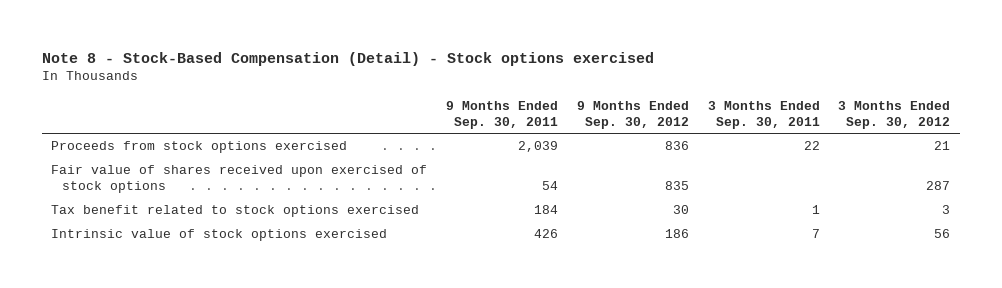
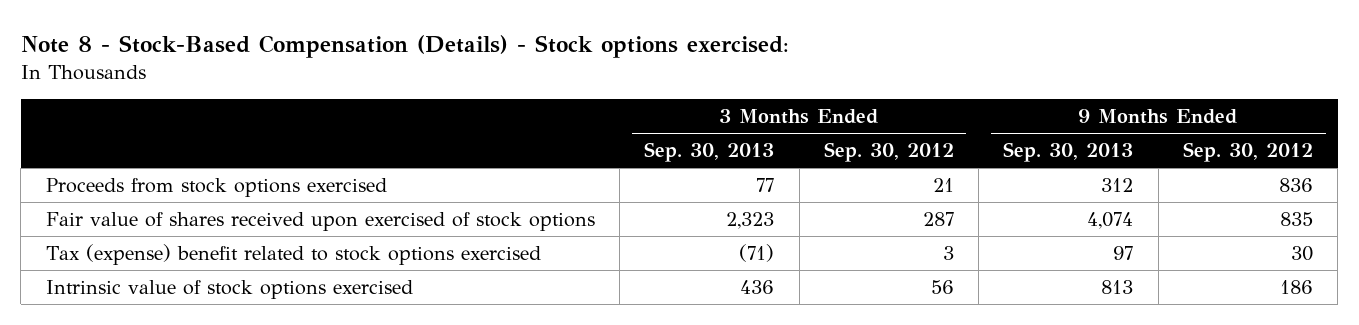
[42,51,655,66] Note 8 - Stock-Based Compensation (Detail) - Stock options exercised -> [20,34,789,58] Note 8 - Stock-Based Compensation (Details) - Stock options exercised:
[446,100,559,129] 9 Months Ended Sep. 30, 2011 -> none
[707,100,820,129] 3 Months Ended Sep. 30, 2011 -> none
none -> [644,142,775,163] Sep. 30, 2013
none -> [1003,142,1134,163] Sep. 30, 2013
[51,205,420,218] Tax benefit related to stock options exercised -> [45,243,541,265] Tax (expense) benefit related to stock options exercised

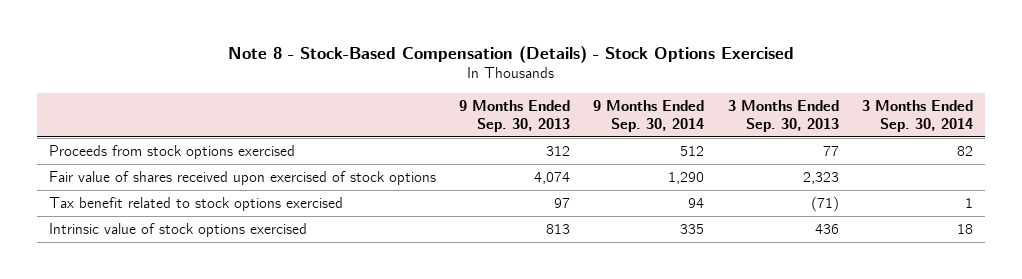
[20,34,789,58] Note 8 - Stock-Based Compensation (Details) - Stock options exercised: -> [227,46,794,64] Note 8 - Stock-Based Compensation (Details) - Stock Options Exercised
[823,142,954,163] Sep. 30, 2012 -> none
[1183,142,1314,163] Sep. 30, 2012 -> none
none -> [593,99,705,132] 9 Months Ended Sep. 30, 2014
none -> [862,99,974,132] 3 Months Ended Sep. 30, 2014
[45,243,541,265] Tax (expense) benefit related to stock options exercised -> [48,196,343,211] Tax benefit related to stock options exercised

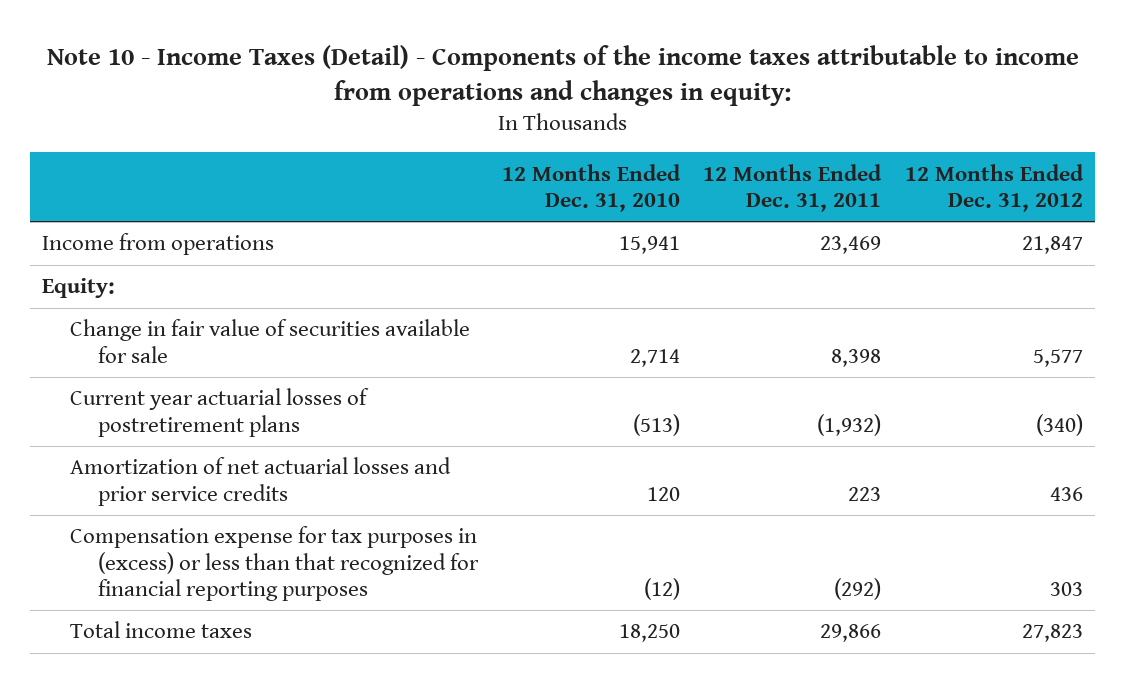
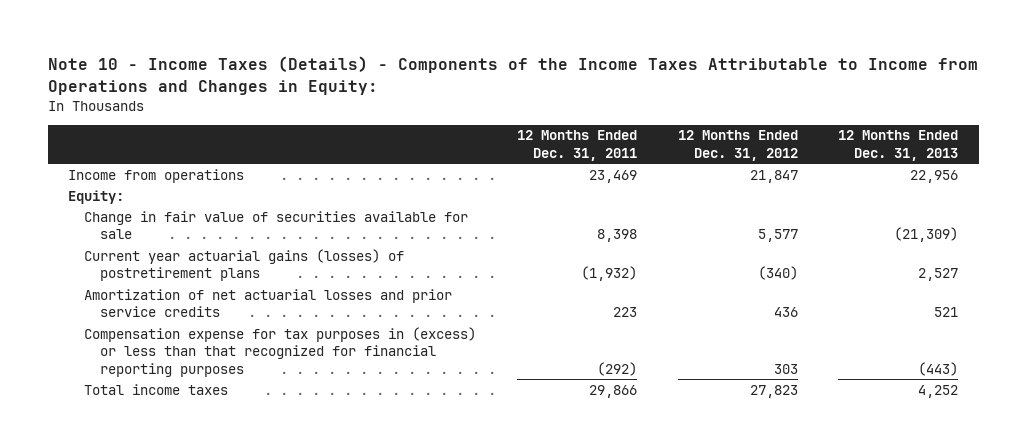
[46,44,1079,106] Note 10 - Income Taxes (Detail) - Components of the income taxes attributable to income from operations and changes in equity: -> [47,55,978,95] Note 10 - Income Taxes (Details) - Components of the Income Taxes Attributable to Income from Operations and Changes in Equity:
[501,163,681,212] 12 Months Ended Dec. 31, 2010 -> none
none -> [838,130,959,161] 12 Months Ended Dec. 31, 2013
[69,388,369,437] Current year actuarial losses of postretirement plans -> [84,248,405,282] Current year actuarial gains (losses) of postretirement plans

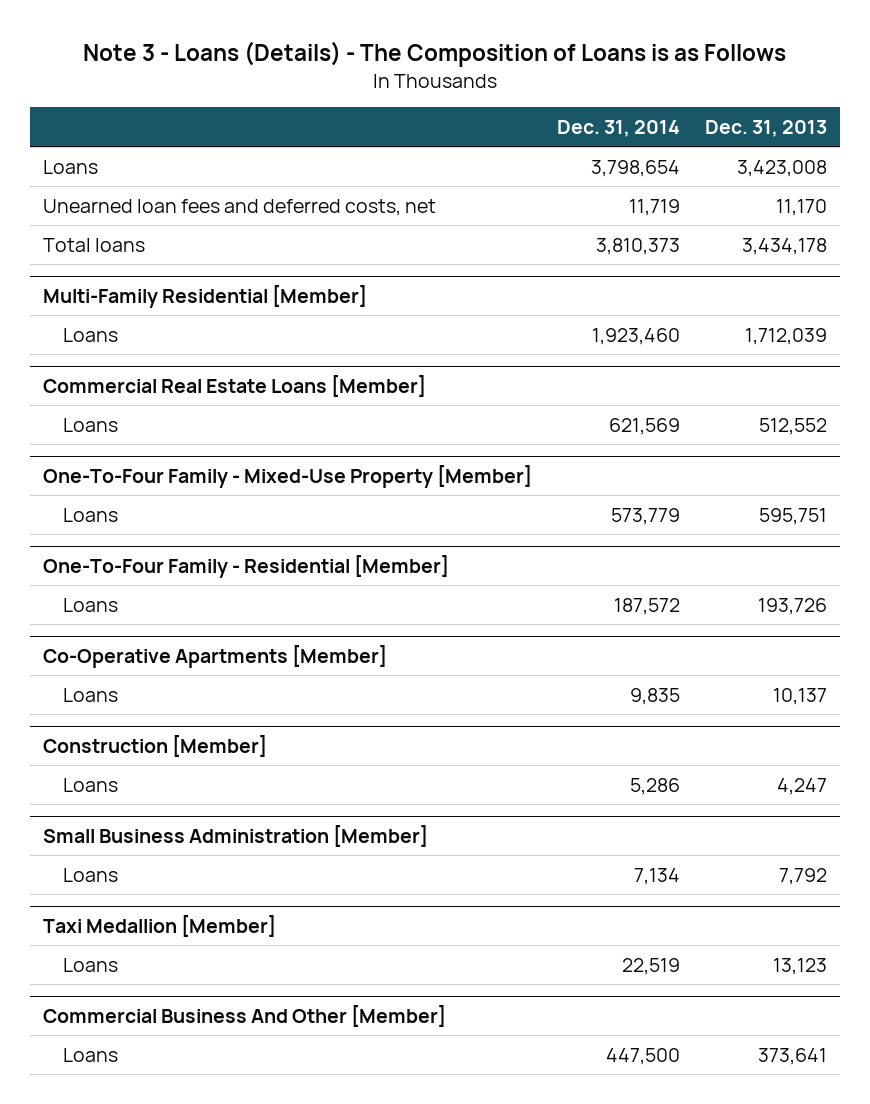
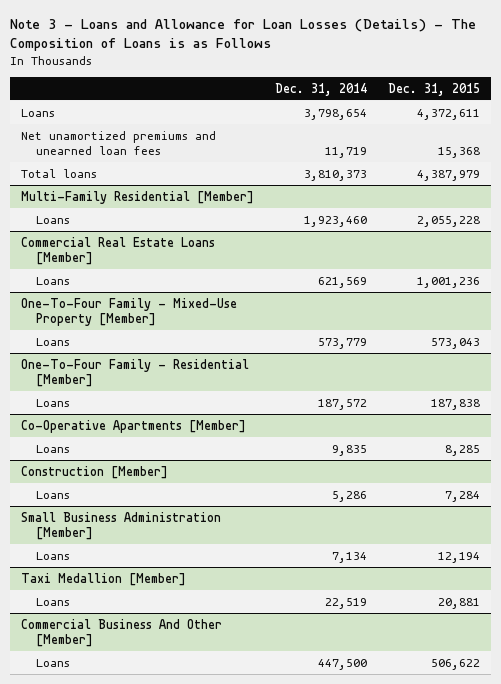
[83,41,787,68] Note 3 - Loans (Details) - The Composition of Loans is as Follows -> [9,18,476,52] Note 3 - Loans and Allowance for Loan Losses (Details) - The Composition of Loans is as Follows
[705,119,828,137] Dec. 31, 2013 -> none
none -> [388,82,481,96] Dec. 31, 2015
[42,198,436,216] Unearned loan fees and deferred costs, net -> [20,130,216,155] Net unamortized premiums and unearned loan fees

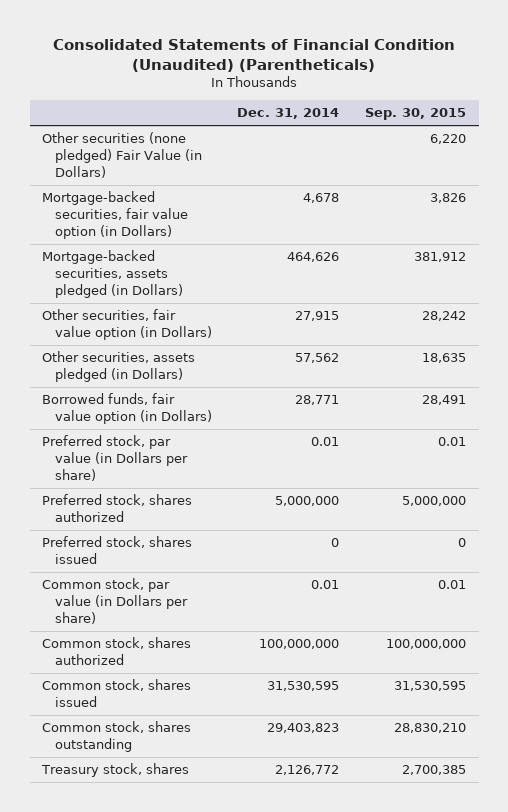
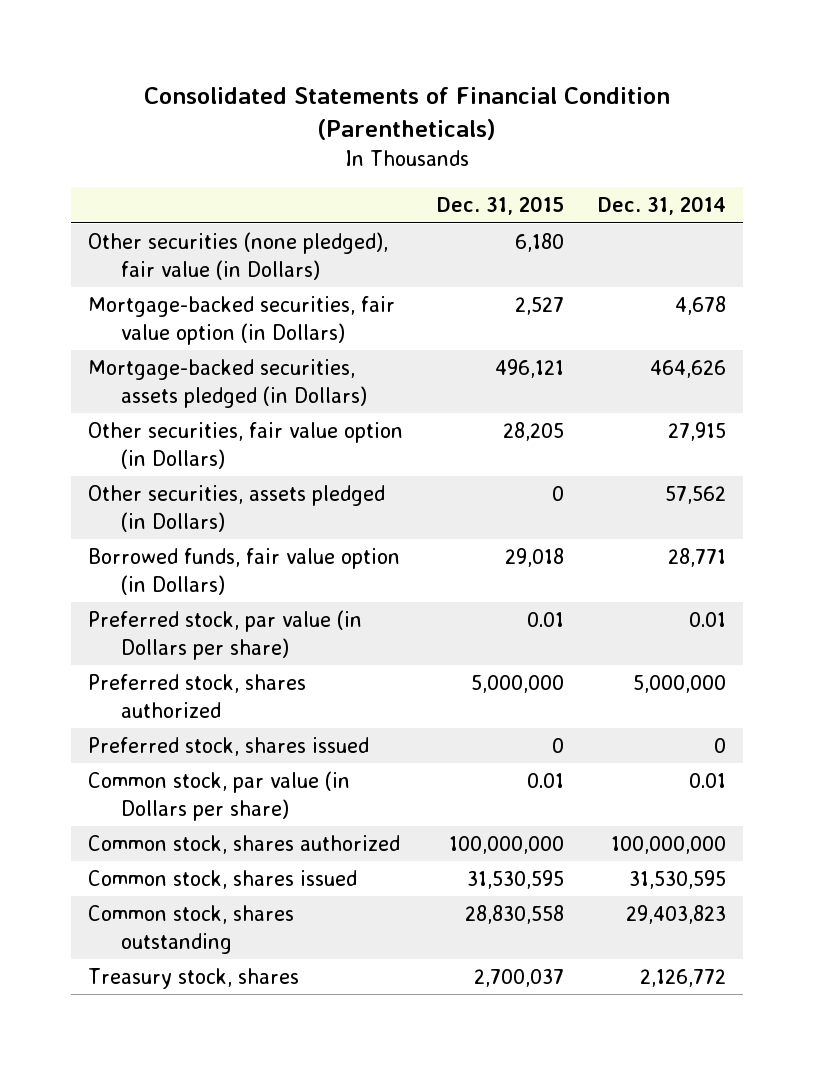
[53,38,456,72] Consolidated Statements of Financial Condition (Unaudited) (Parentheticals) -> [144,86,671,141] Consolidated Statements of Financial Condition (Parentheticals)
[364,108,466,121] Sep. 30, 2015 -> none
none -> [437,196,565,216] Dec. 31, 2015
[42,132,202,178] Other securities (none pledged) Fair Value (in Dollars) -> [87,231,388,280] Other securities (none pledged), fair value (in Dollars)

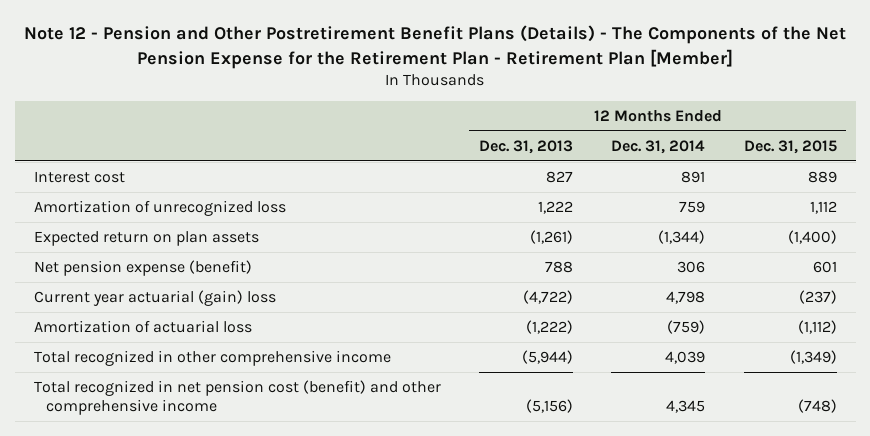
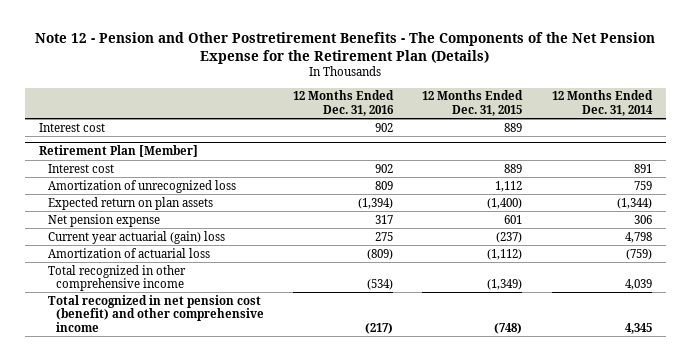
[24,25,847,69] Note 12 - Pension and Other Postretirement Benefit Plans (Details) - The Components of the Net Pension Expense for the Retirement Plan - Retirement Plan [Member] -> [35,31,656,64] Note 12 - Pension and Other Postretirement Benefits - The Components of the Net Pension Expense for the Retirement Plan (Details)
[479,139,574,154] Dec. 31, 2013 -> none
none -> [293,90,395,116] 12 Months Ended Dec. 31, 2016
none -> [39,122,106,132] Interest cost
none -> [39,145,199,158] Retirement Plan [Member]
[33,259,252,276] Net pension expense (benefit) -> [47,213,160,227] Net pension expense

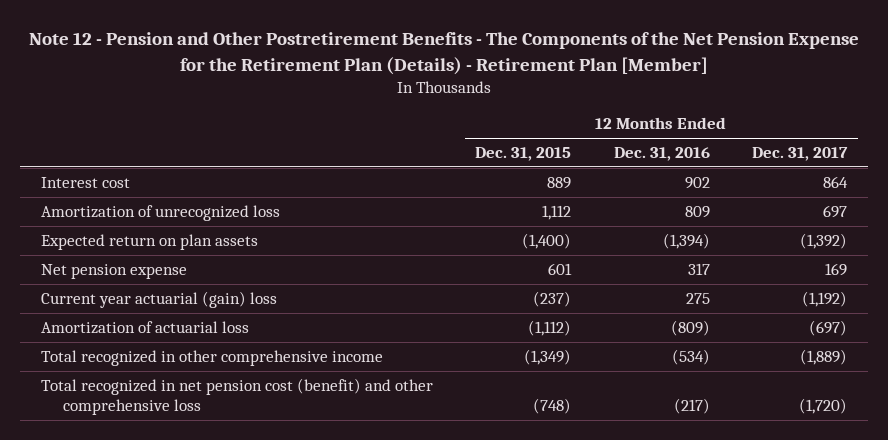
[35,31,656,64] Note 12 - Pension and Other Postretirement Benefits - The Components of the Net Pension Expense for the Retirement Plan (Details) -> [29,32,860,75] Note 12 - Pension and Other Postretirement Benefits - The Components of the Net Pension Expense for the Retirement Plan (Details) - Retirement Plan [Member]
[551,90,653,116] 12 Months Ended Dec. 31, 2014 -> none
none -> [752,146,849,161] Dec. 31, 2017
[39,145,199,158] Retirement Plan [Member] -> none
[47,163,114,173] Interest cost -> none
[47,294,264,332] Total recognized in net pension cost (benefit) and other comprehensive income -> [40,377,433,416] Total recognized in net pension cost (benefit) and other comprehensive loss

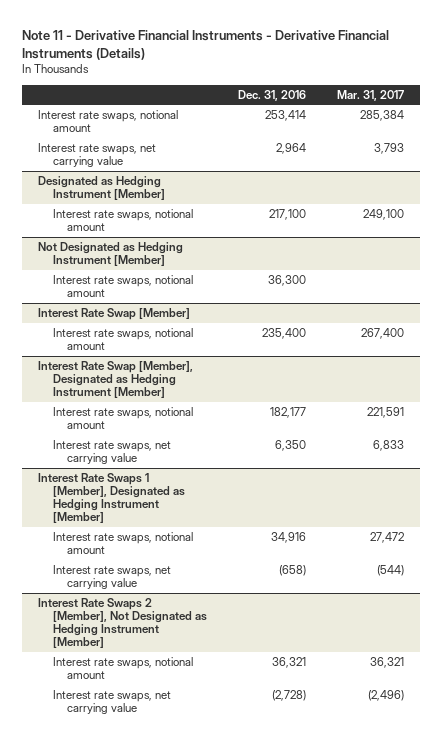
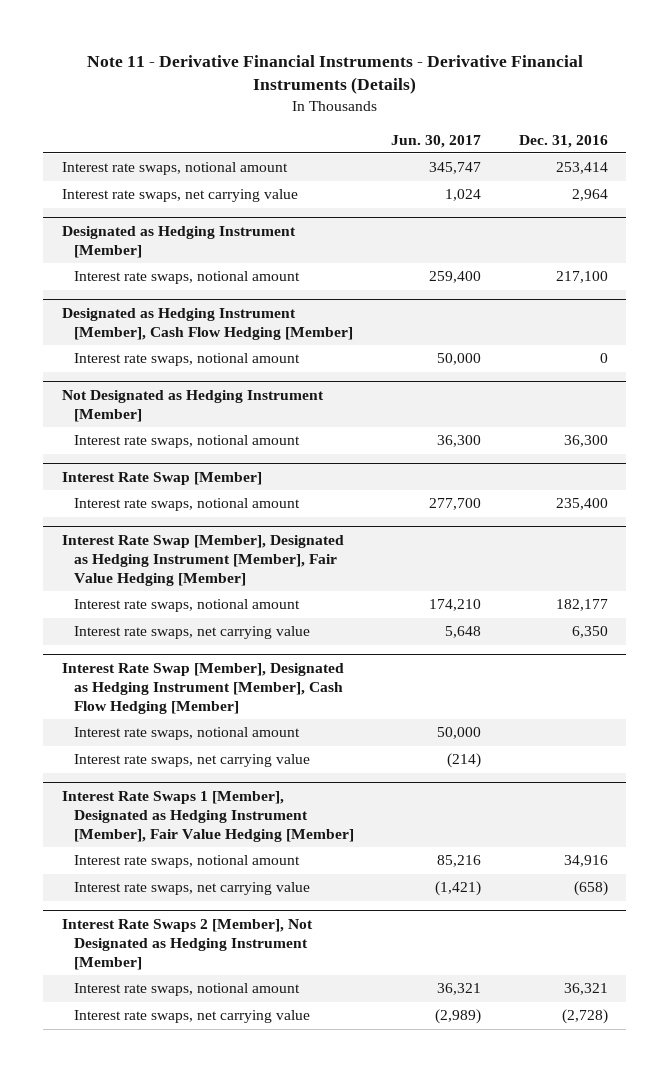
[336,89,404,101] Mar. 31, 2017 -> none
none -> [391,134,482,148] Jun. 30, 2017
none -> [61,307,354,340] Designated as Hedging Instrument [Member], Cash Flow Hedging [Member]
none -> [74,353,301,367] Interest rate swaps, notional amount
[38,361,194,399] Interest Rate Swap [Member], Designated as Hedging Instrument [Member] -> [61,534,344,587] Interest Rate Swap [Member], Designated as Hedging Instrument [Member], Fair Value Hedging [Member]
none -> [61,662,344,715] Interest Rate Swap [Member], Designated as Hedging Instrument [Member], Cash Flow Hedging [Member]
none -> [74,727,301,741] Interest rate swaps, notional amount
none -> [74,754,311,768] Interest rate swaps, net carrying value
[38,473,185,524] Interest Rate Swaps 1 [Member], Designated as Hedging Instrument [Member] -> [61,790,355,843] Interest Rate Swaps 1 [Member], Designated as Hedging Instrument [Member], Fair Value Hedging [Member]

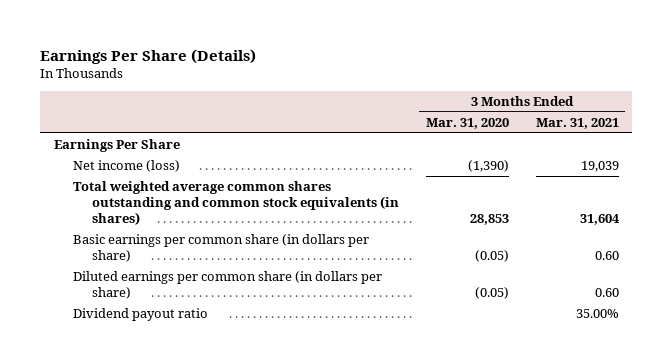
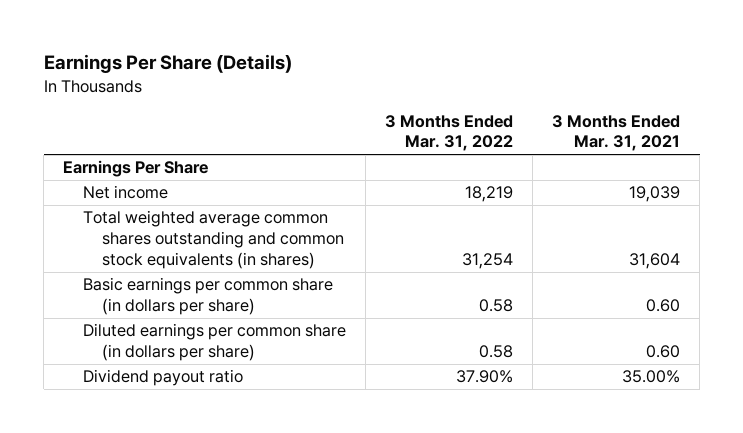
[425,117,509,129] Mar. 31, 2020 -> none
none -> [384,114,513,152] 3 Months Ended Mar. 31, 2022
[72,160,180,173] Net income (loss) -> [82,185,168,200] Net income

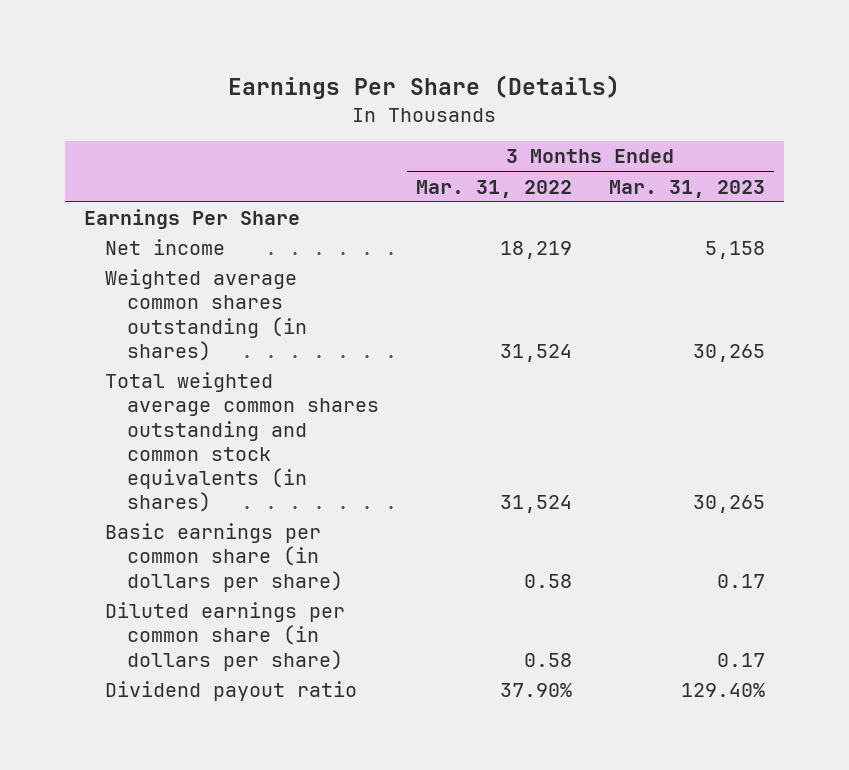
[552,114,681,152] 3 Months Ended Mar. 31, 2021 -> none
none -> [609,179,766,198] Mar. 31, 2023
none -> [105,269,307,361] Weighted average common shares outstanding (in shares)
[461,253,513,270] 31,254 -> [499,495,572,514] 31,524

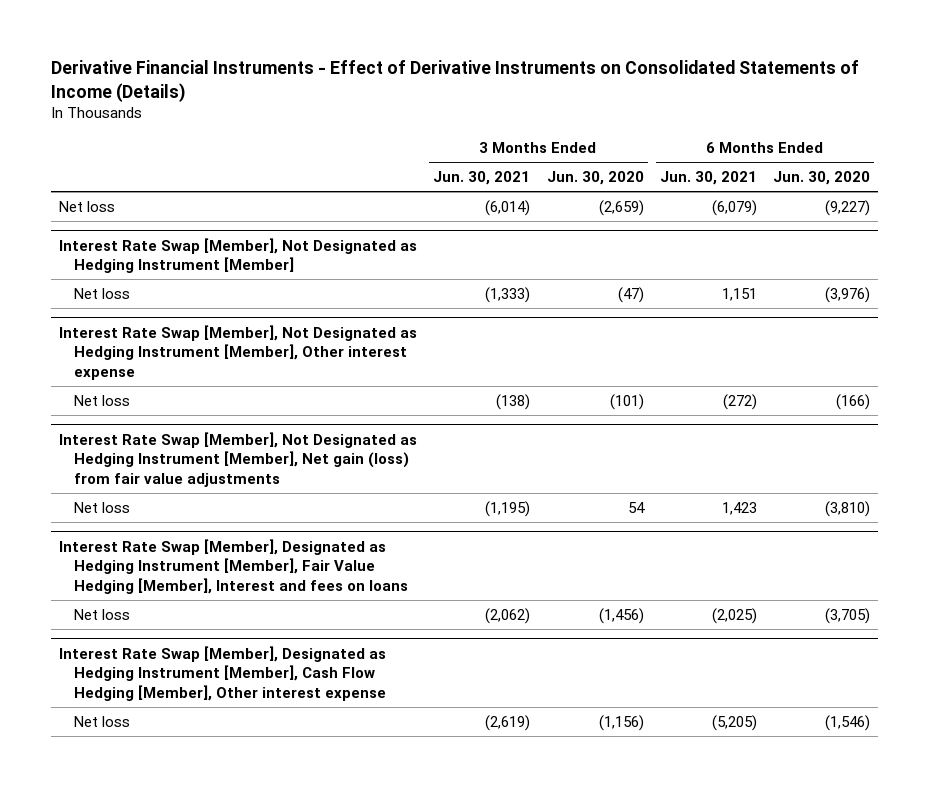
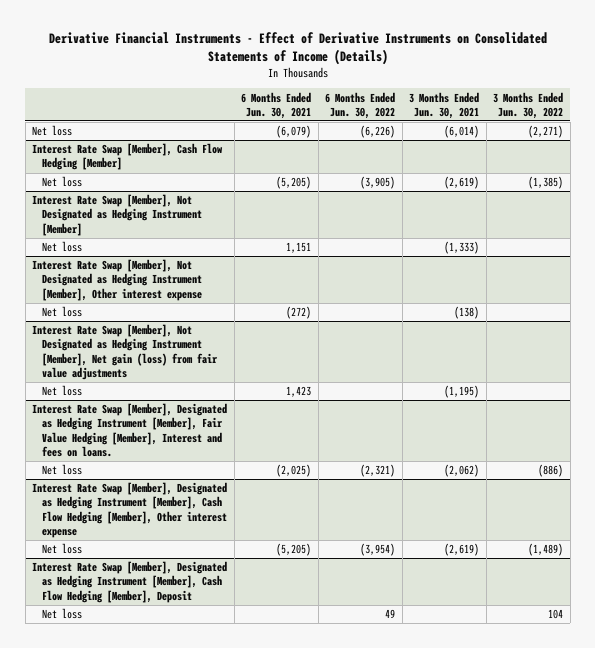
[546,171,644,186] Jun. 30, 2020 -> none
[773,171,871,186] Jun. 30, 2020 -> none
none -> [325,91,396,119] 6 Months Ended Jun. 30, 2022
none -> [493,91,564,119] 3 Months Ended Jun. 30, 2022
none -> [32,143,224,171] Interest Rate Swap [Member], Cash Flow Hedging [Member]
none -> [41,176,82,188] Net loss
[58,538,409,594] Interest Rate Swap [Member], Designated as Hedging Instrument [Member], Fair Value Hedging [Member], Interest and fees on loans -> [32,403,228,457] Interest Rate Swap [Member], Designated as Hedging Instrument [Member], Fair Value Hedging [Member], Interest and fees on loans.
none -> [32,561,228,603] Interest Rate Swap [Member], Designated as Hedging Instrument [Member], Cash Flow Hedging [Member], Deposit
none -> [41,608,82,620] Net loss

